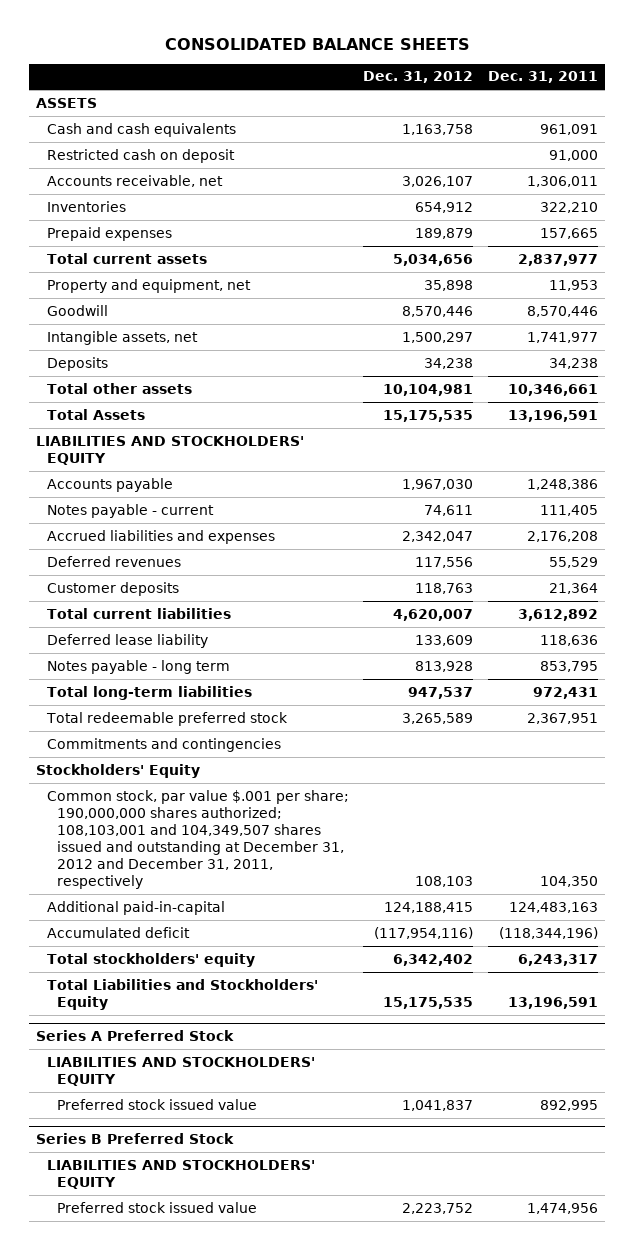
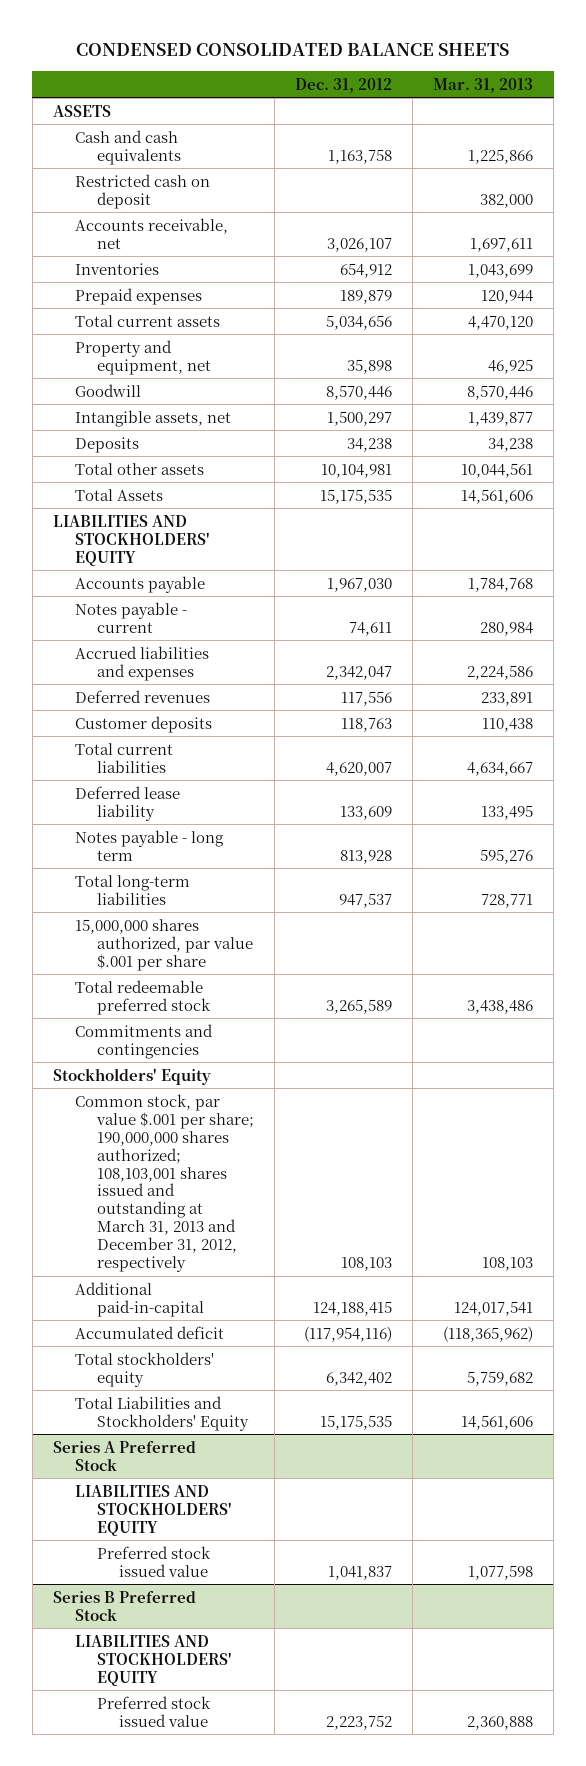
[165,38,471,51] CONSOLIDATED BALANCE SHEETS -> [75,42,509,56] CONDENSED CONSOLIDATED BALANCE SHEETS
[487,71,598,84] Dec. 31, 2011 -> none
none -> [433,77,534,93] Mar. 31, 2013
none -> [74,918,253,971] 15,000,000 shares authorized, par value $.001 per share
[46,789,349,889] Common stock, par value $.001 per share; 190,000,000 shares authorized; 108,103,001 and 104,349,507 shares issued and outstanding at December 31, 2012 and December 31, 2011, respectively -> [74,1093,254,1273] Common stock, par value $.001 per share; 190,000,000 shares authorized; 108,103,001 shares issued and outstanding at March 31, 2013 and December 31, 2012, respectively

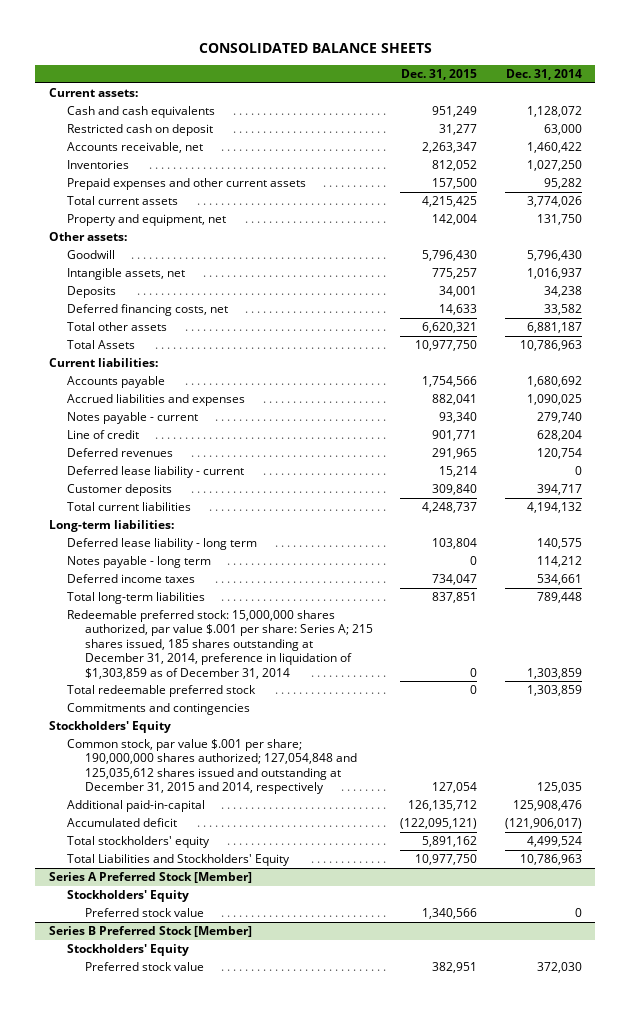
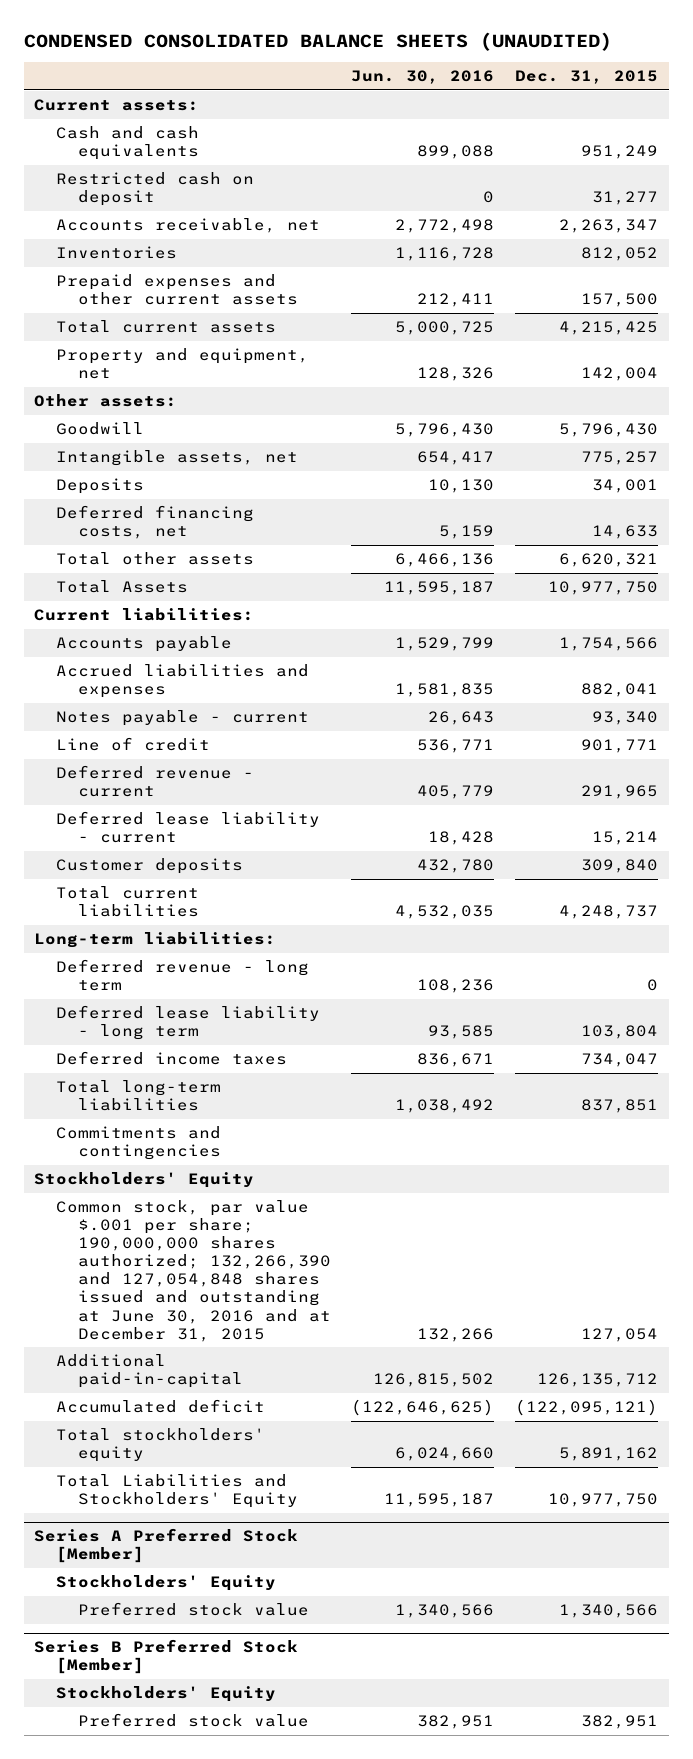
[199,43,433,54] CONSOLIDATED BALANCE SHEETS -> [23,32,612,52] CONDENSED CONSOLIDATED BALANCE SHEETS (UNAUDITED)
[505,69,582,81] Dec. 31, 2014 -> none
none -> [351,70,495,85] Jun. 30, 2016
[66,448,173,458] Deferred revenues -> [55,765,254,798] Deferred revenue - current
none -> [55,959,309,992] Deferred revenue - long term
[66,556,211,569] Notes payable - long term -> none
[66,610,373,679] Redeemable preferred stock: 15,000,000 shares authorized, par value $.001 per share: Series A; 215 shares issued, 185 shares outstanding at December 31, 2014, preference in liquidation of $1,303,859 as of December 31, 2014 -> none
[66,685,256,698] Total redeemable preferred stock -> none
[66,739,357,795] Common stock, par value $.001 per share; 190,000,000 shares authorized; 127,054,848 and 125,035,612 shares issued and outstanding at December 31, 2015 and 2014, respectively -> [55,1200,331,1342] Common stock, par value $.001 per share; 190,000,000 shares authorized; 132,266,390 and 127,054,848 shares issued and outstanding at June 30, 2016 and at December 31, 2015

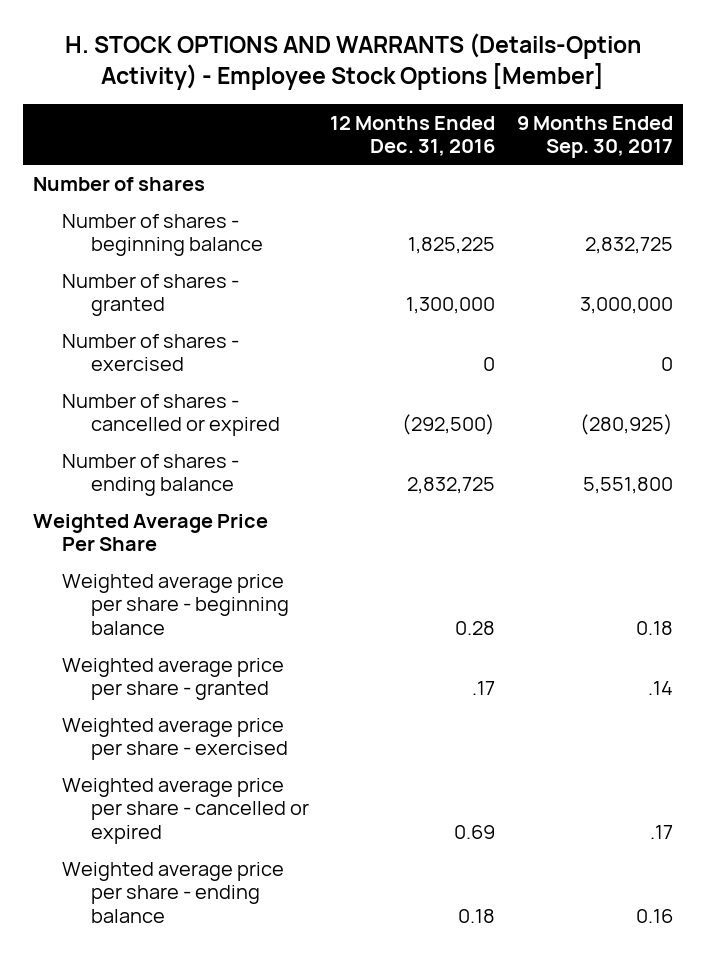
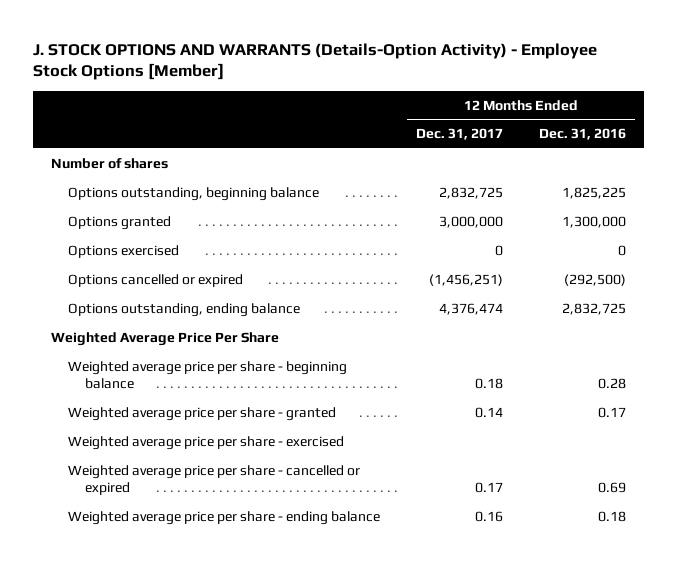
[65,33,642,91] H. STOCK OPTIONS AND WARRANTS (Details-Option Activity) - Employee Stock Options [Member] -> [32,42,597,81] J. STOCK OPTIONS AND WARRANTS (Details-Option Activity) - Employee Stock Options [Member]
[516,115,673,159] 9 Months Ended Sep. 30, 2017 -> none
none -> [415,128,503,141] Dec. 31, 2017
[62,213,263,257] Number of shares - beginning balance -> [67,186,319,201] Options outstanding, beginning balance
[62,273,240,317] Number of shares - granted -> [67,215,171,230] Options granted
[62,333,240,372] Number of shares - exercised -> [67,244,179,258] Options exercised
[62,393,280,437] Number of shares - cancelled or expired -> [67,273,243,287] Options cancelled or expired
[62,453,240,497] Number of shares - ending balance -> [67,302,300,317] Options outstanding, ending balance
[472,681,496,696] .17 -> [597,406,626,418] 0.17

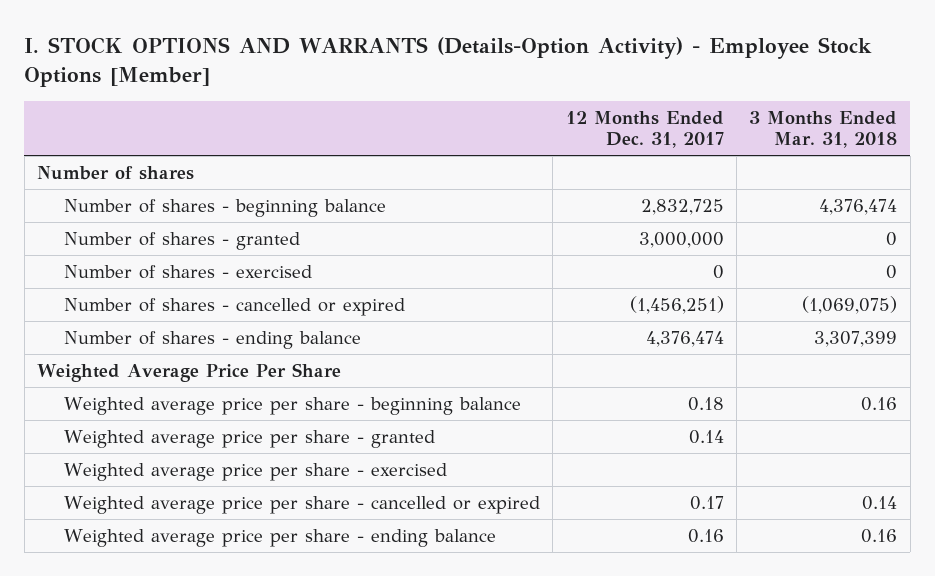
[32,42,597,81] J. STOCK OPTIONS AND WARRANTS (Details-Option Activity) - Employee Stock Options [Member] -> [24,37,873,87] I. STOCK OPTIONS AND WARRANTS (Details-Option Activity) - Employee Stock Options [Member]
[538,128,626,141] Dec. 31, 2016 -> none
none -> [749,110,898,149] 3 Months Ended Mar. 31, 2018
[67,186,319,201] Options outstanding, beginning balance -> [64,199,387,218] Number of shares - beginning balance
[67,215,171,230] Options granted -> [64,232,301,251] Number of shares - granted
[67,244,179,258] Options exercised -> [64,265,313,280] Number of shares - exercised
[67,273,243,287] Options cancelled or expired -> [64,298,406,317] Number of shares - cancelled or expired
[67,302,300,317] Options outstanding, ending balance -> [64,331,362,350] Number of shares - ending balance

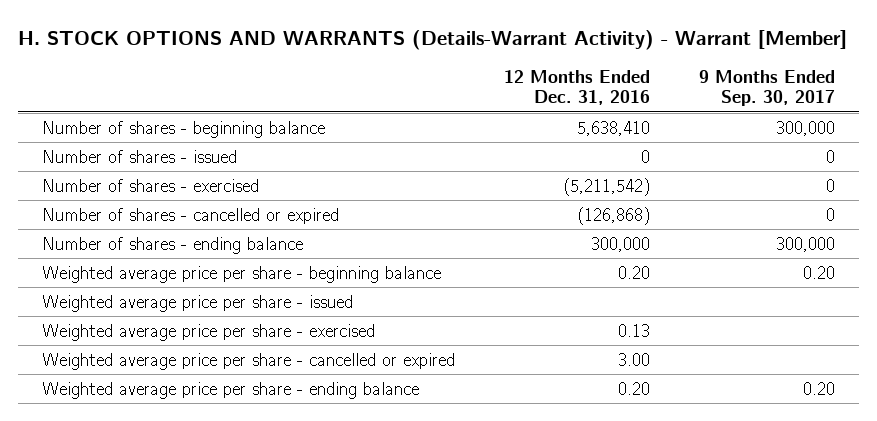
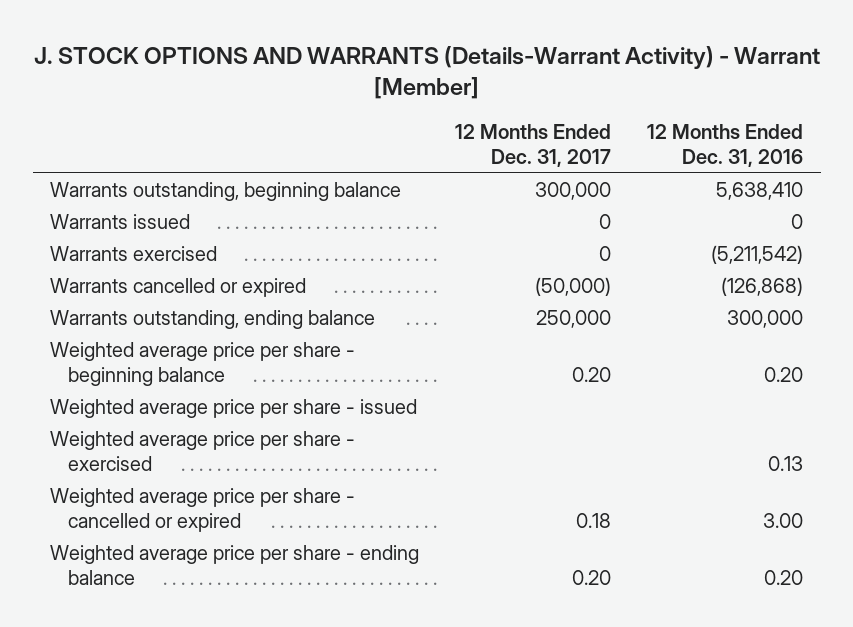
[17,29,847,50] H. STOCK OPTIONS AND WARRANTS (Details-Warrant Activity) - Warrant [Member] -> [33,45,820,100] J. STOCK OPTIONS AND WARRANTS (Details-Warrant Activity) - Warrant [Member]
[699,70,836,107] 9 Months Ended Sep. 30, 2017 -> none
none -> [455,124,612,168] 12 Months Ended Dec. 31, 2017
[42,149,238,163] Number of shares - issued -> none
[42,120,326,138] Number of shares - beginning balance -> [50,182,402,202] Warrants outstanding, beginning balance
none -> [50,214,191,230] Warrants issued
[42,178,260,192] Number of shares - exercised -> [50,246,218,262] Warrants exercised
[42,207,340,224] Number of shares - cancelled or expired -> [50,278,307,298] Warrants cancelled or expired
[42,236,304,254] Number of shares - ending balance -> [50,310,376,330] Warrants outstanding, ending balance

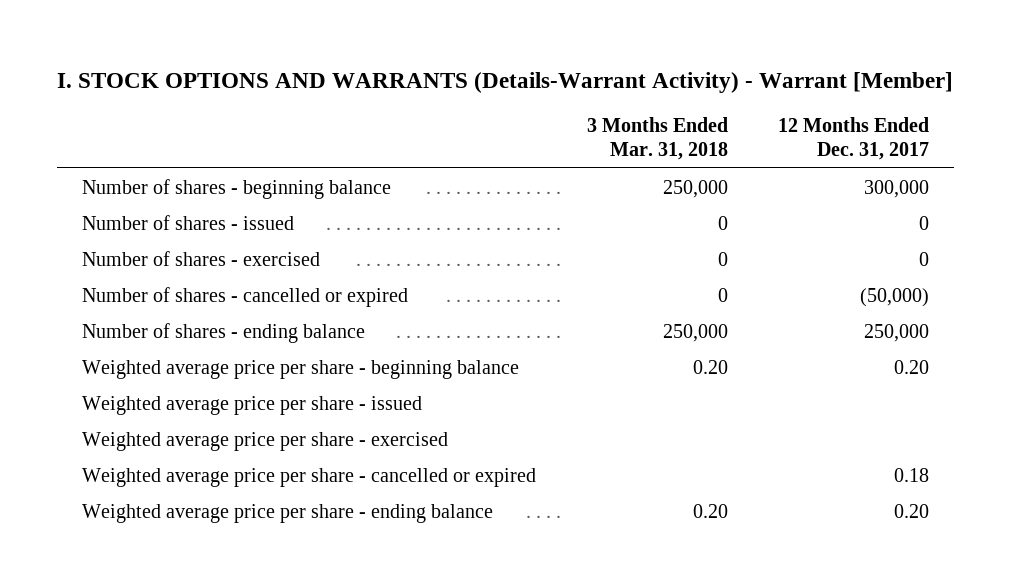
[33,45,820,100] J. STOCK OPTIONS AND WARRANTS (Details-Warrant Activity) - Warrant [Member] -> [56,71,953,93] I. STOCK OPTIONS AND WARRANTS (Details-Warrant Activity) - Warrant [Member]
[646,124,803,168] 12 Months Ended Dec. 31, 2016 -> none
none -> [586,117,728,160] 3 Months Ended Mar. 31, 2018
[50,214,191,230] Warrants issued -> none
[50,182,402,202] Warrants outstanding, beginning balance -> [82,178,392,199] Number of shares - beginning balance
none -> [82,214,295,230] Number of shares - issued
[50,246,218,262] Warrants exercised -> [82,250,321,266] Number of shares - exercised
[50,278,307,298] Warrants cancelled or expired -> [82,286,409,307] Number of shares - cancelled or expired
[50,310,376,330] Warrants outstanding, ending balance -> [82,322,366,343] Number of shares - ending balance

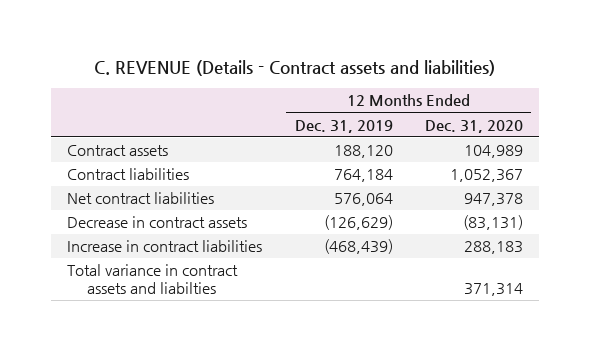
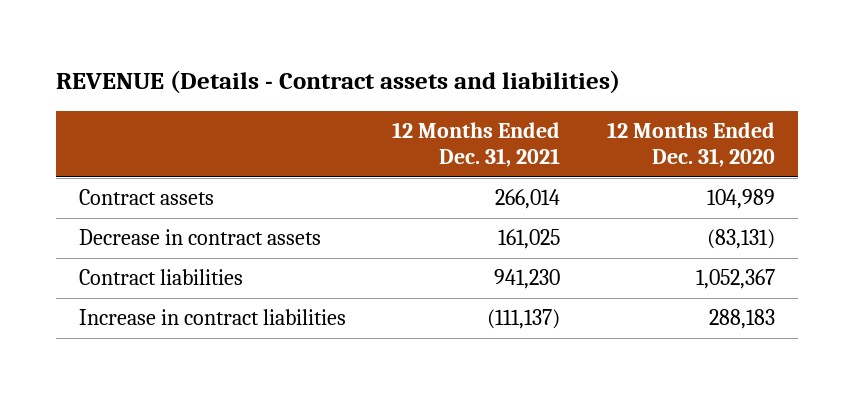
[94,60,496,77] C. REVENUE (Details - Contract assets and liabilities) -> [55,70,620,95] REVENUE (Details - Contract assets and liabilities)
[294,119,393,133] Dec. 31, 2019 -> none
none -> [392,122,561,168] 12 Months Ended Dec. 31, 2021
[67,192,215,205] Net contract liabilities -> none
[67,168,190,181] Contract liabilities -> [79,269,244,286] Contract liabilities
[67,264,239,295] Total variance in contract assets and liabilties -> none

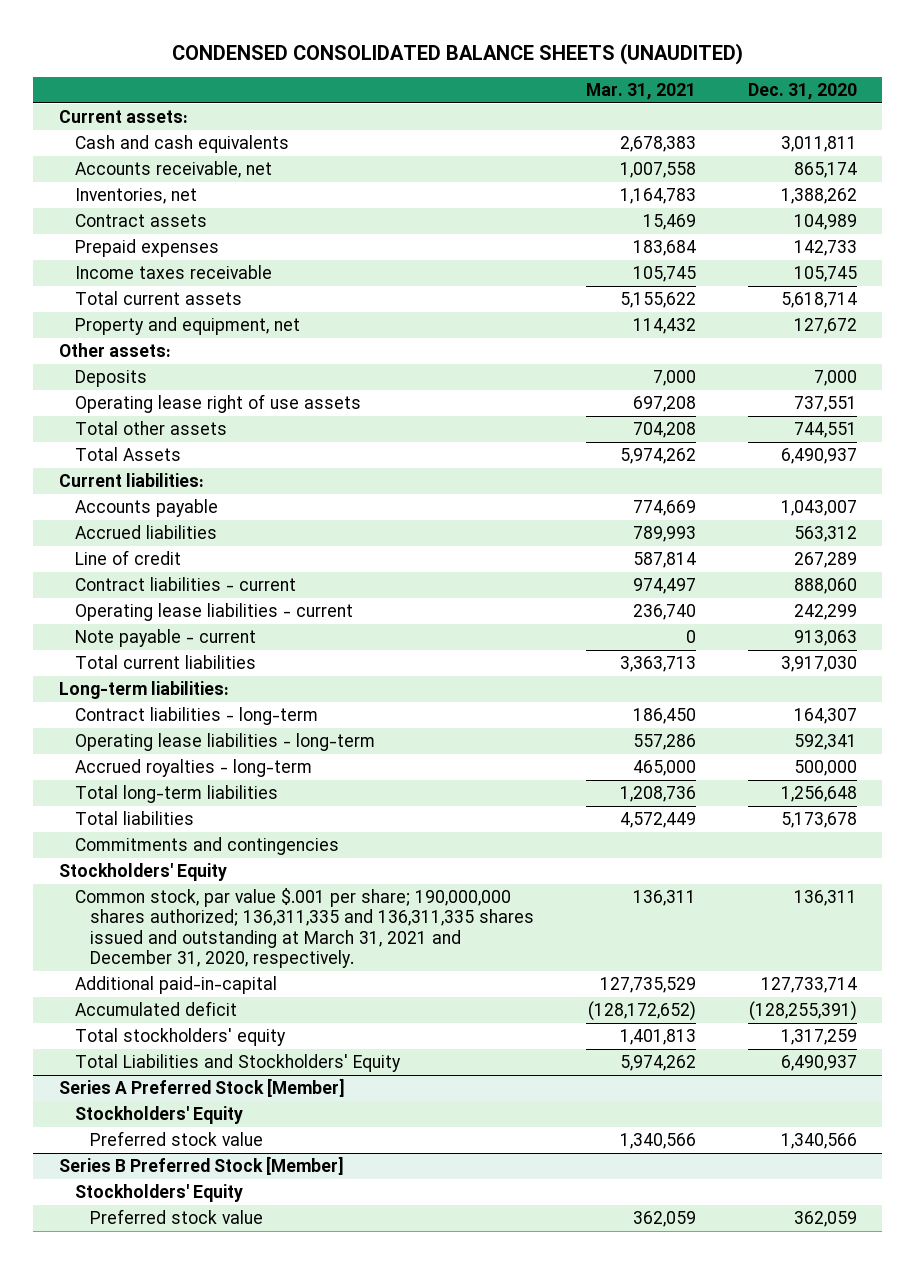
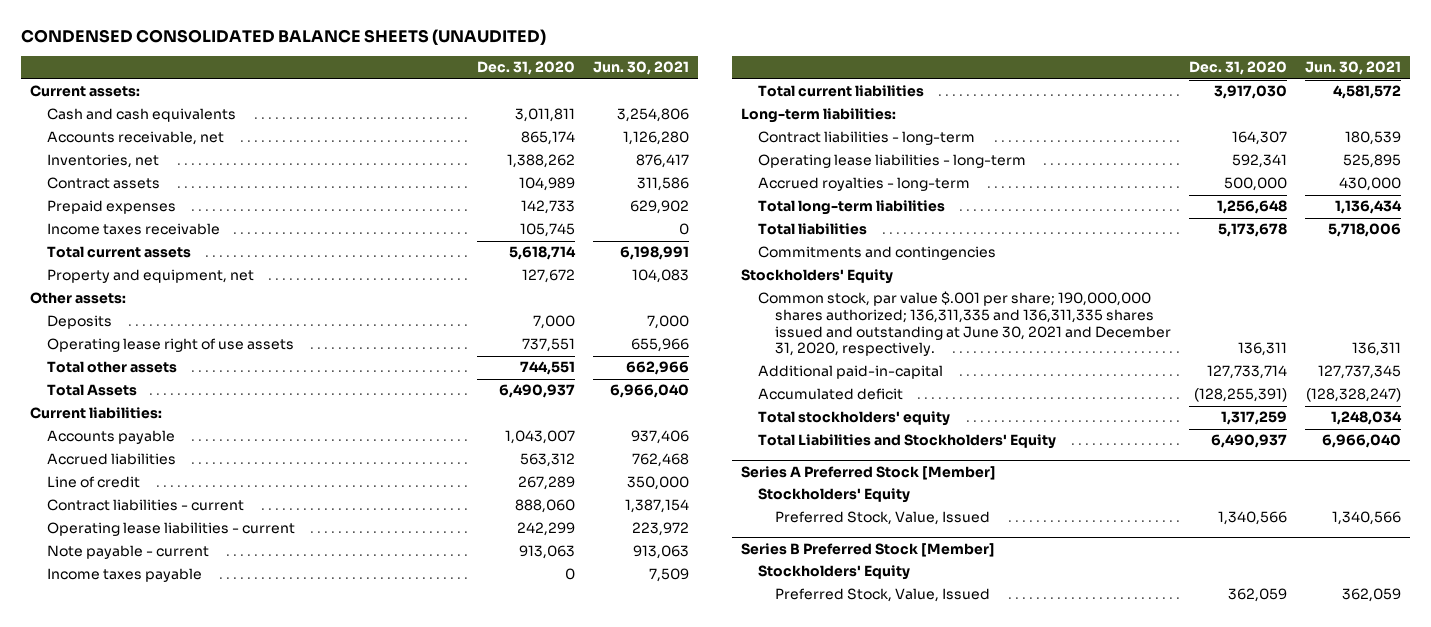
[585,83,696,101] Mar. 31, 2021 -> none
none -> [593,61,690,76] Jun. 30, 2021
none -> [46,568,202,583] Income taxes payable
[74,887,535,969] Common stock, par value $.001 per share; 190,000,000 shares authorized; 136,311,335 and 136,311,335 shares issued and outstanding at March 31, 2021 and December 31, 2020, respectively. -> [758,291,1172,357] Common stock, par value $.001 per share; 190,000,000 shares authorized; 136,311,335 and 136,311,335 shares issued and outstanding at June 30, 2021 and December 31, 2020, respectively.
[90,1130,264,1146] Preferred stock value -> [775,511,991,526] Preferred Stock, Value, Issued
[90,1208,264,1224] Preferred stock value -> [775,588,991,603] Preferred Stock, Value, Issued

